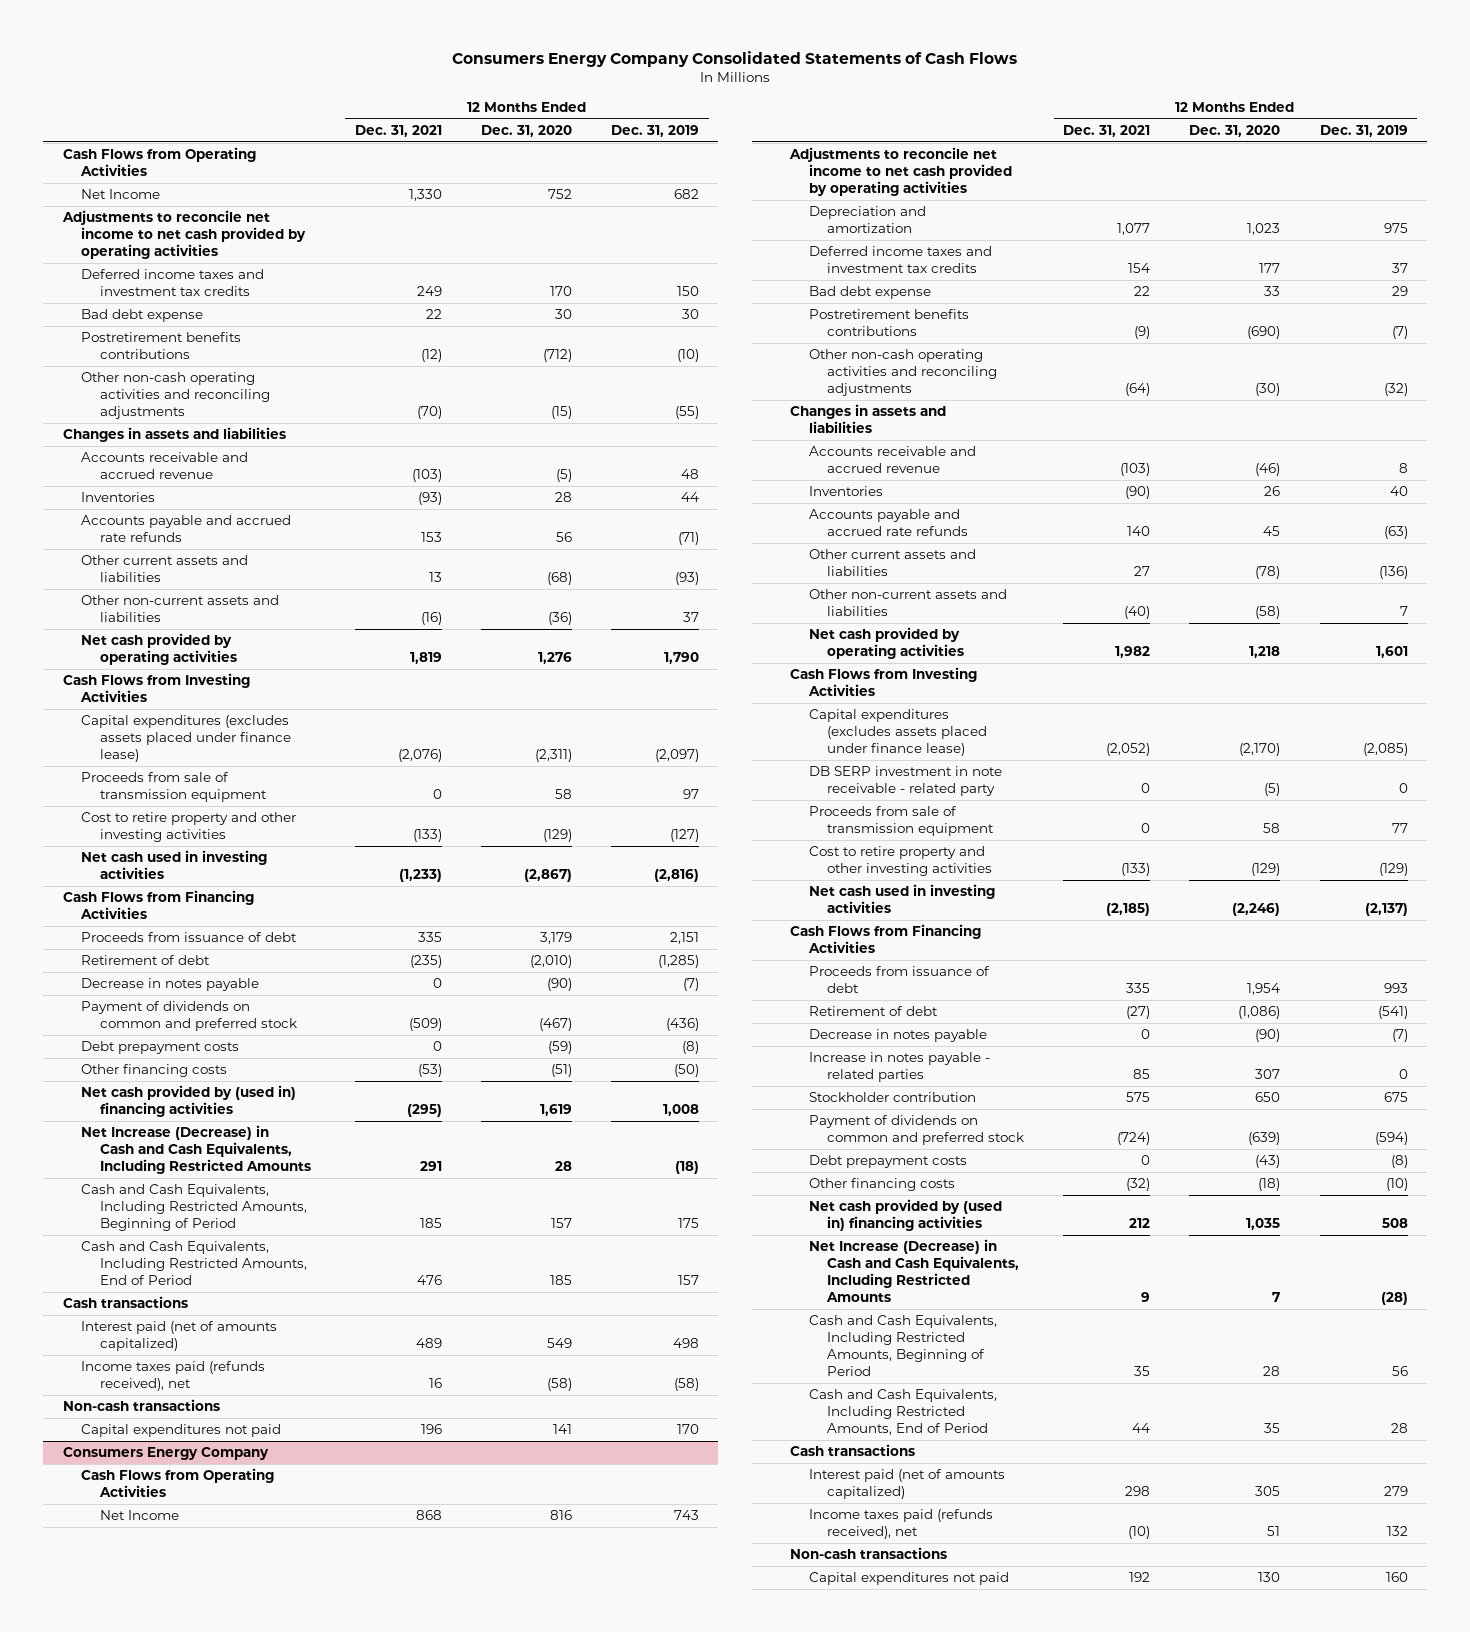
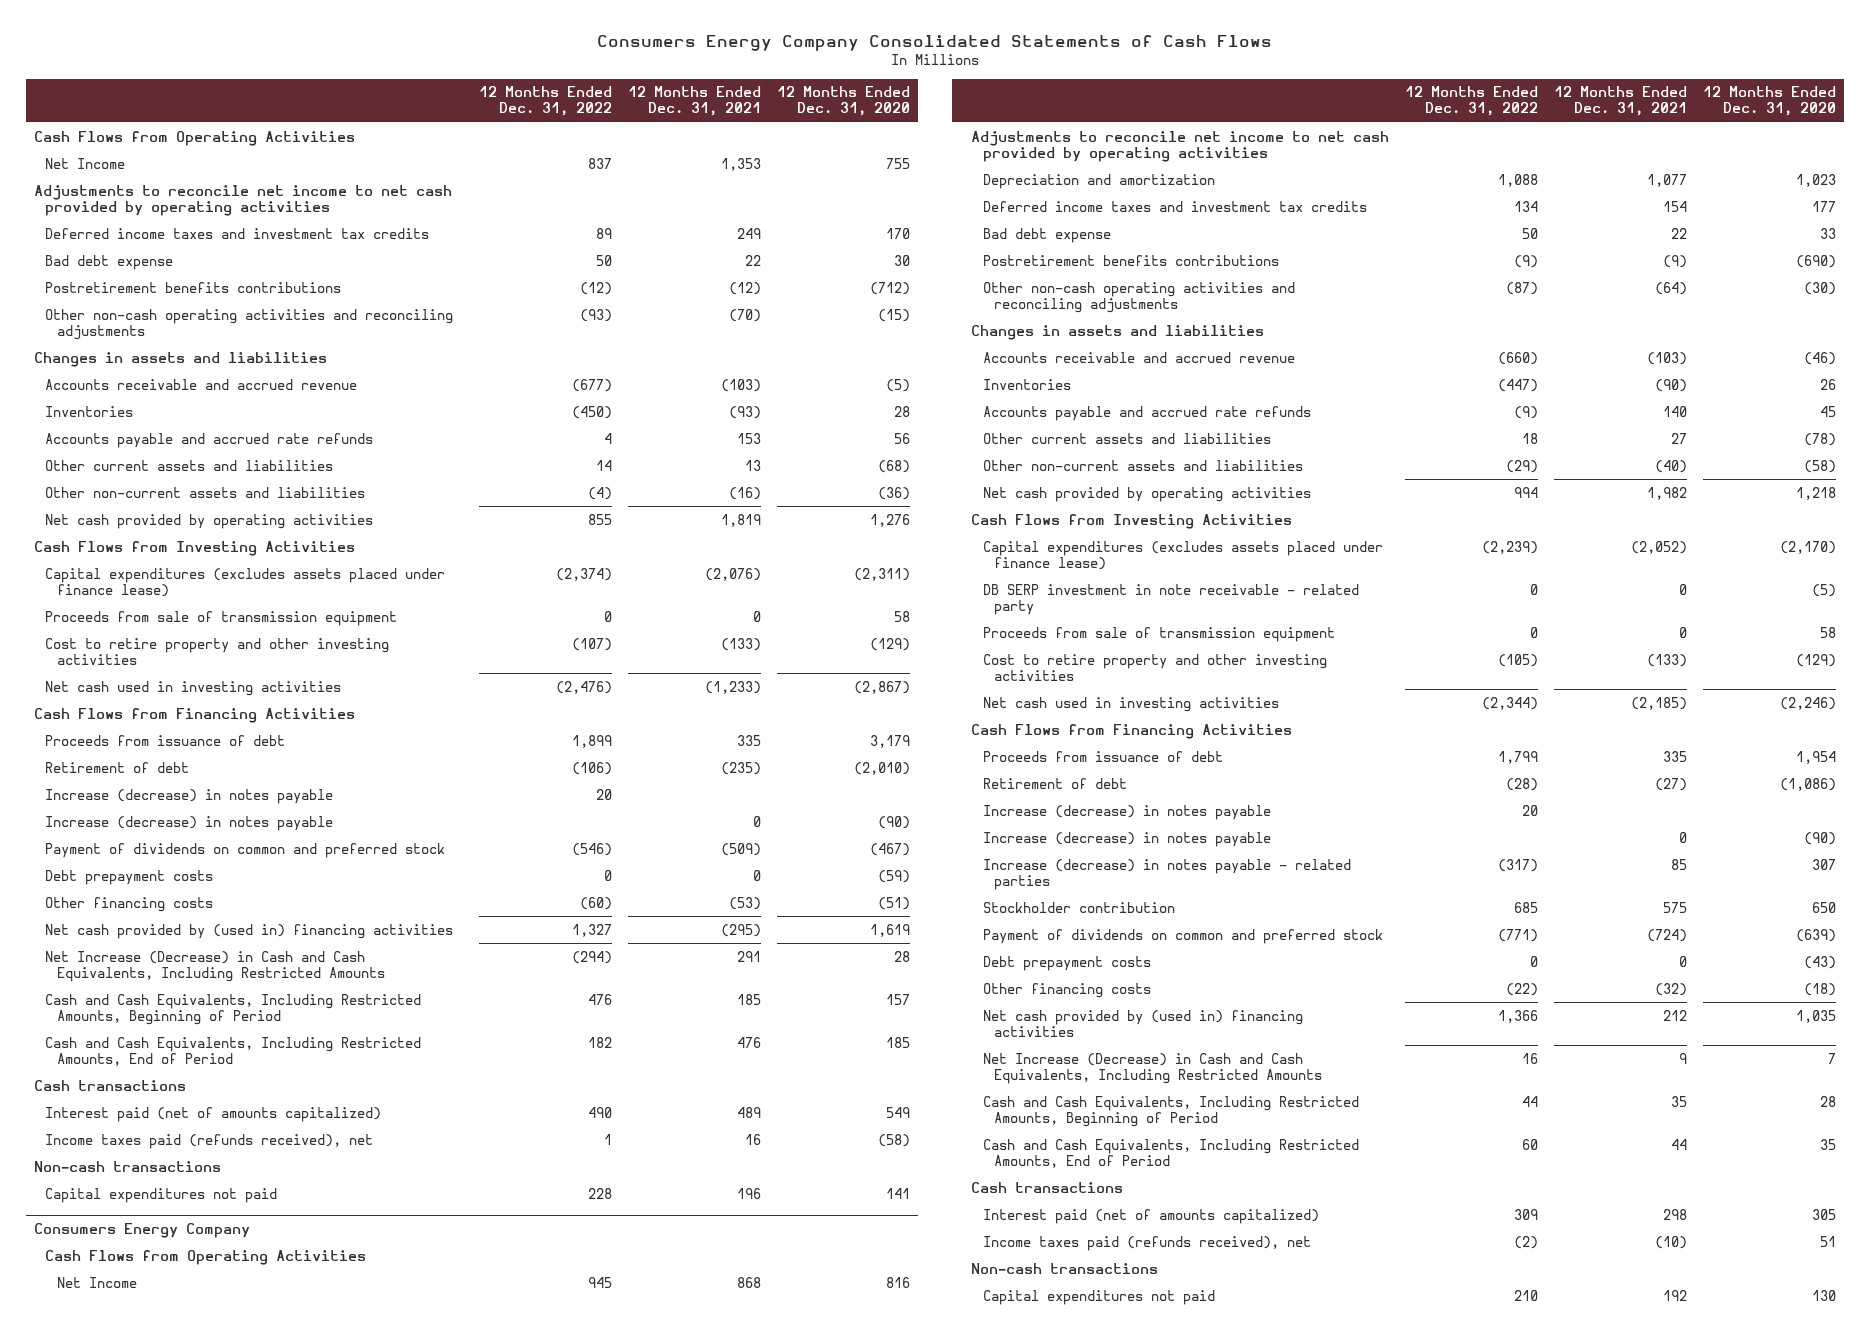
[610,125,699,138] Dec. 31, 2019 -> none
none -> [479,86,613,117] 12 Months Ended Dec. 31, 2022
[408,189,442,202] 1,330 -> [721,157,762,171] 1,353
[547,189,572,200] 752 -> [886,157,911,169] 755
none -> [45,788,334,804] Increase (decrease) in notes payable
[81,978,260,992] Decrease in notes payable -> [45,815,334,831] Increase (decrease) in notes payable
none -> [982,804,1271,820] Increase (decrease) in notes payable
[808,1029,987,1043] Decrease in notes payable -> [982,831,1271,847] Increase (decrease) in notes payable
[808,1052,990,1083] Increase in notes payable - related parties -> [982,858,1351,890] Increase (decrease) in notes payable - related parties

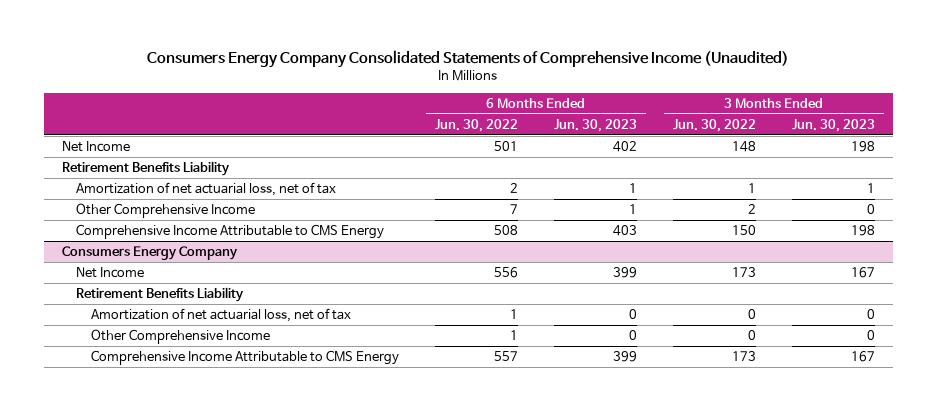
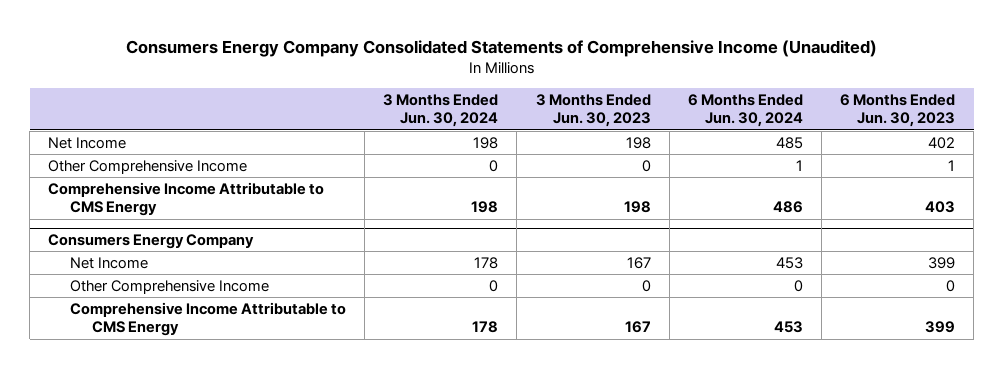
[435,118,519,132] Jun. 30, 2022 -> none
[672,118,756,132] Jun. 30, 2022 -> none
none -> [383,93,499,128] 3 Months Ended Jun. 30, 2024
none -> [687,93,803,128] 6 Months Ended Jun. 30, 2024
[61,161,230,177] Retirement Benefits Liability -> none
[76,182,337,197] Amortization of net actuarial loss, net of tax -> none
[76,287,245,303] Retirement Benefits Liability -> none
[91,308,352,323] Amortization of net actuarial loss, net of tax -> none

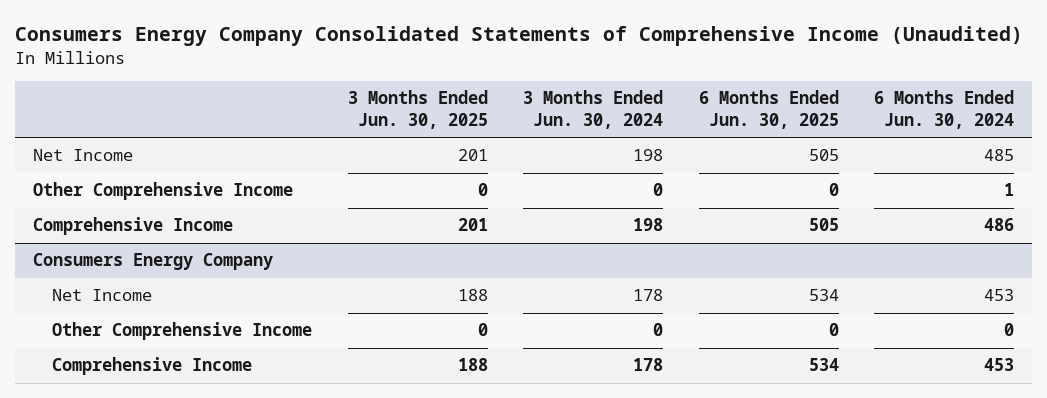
[535,93,651,128] 3 Months Ended Jun. 30, 2023 -> none
[839,93,955,128] 6 Months Ended Jun. 30, 2023 -> none
none -> [347,90,488,130] 3 Months Ended Jun. 30, 2025
none -> [698,90,839,130] 6 Months Ended Jun. 30, 2025
[48,181,325,217] Comprehensive Income Attributable to CMS Energy -> [32,217,233,236] Comprehensive Income
[70,301,347,337] Comprehensive Income Attributable to CMS Energy -> [51,357,252,376] Comprehensive Income

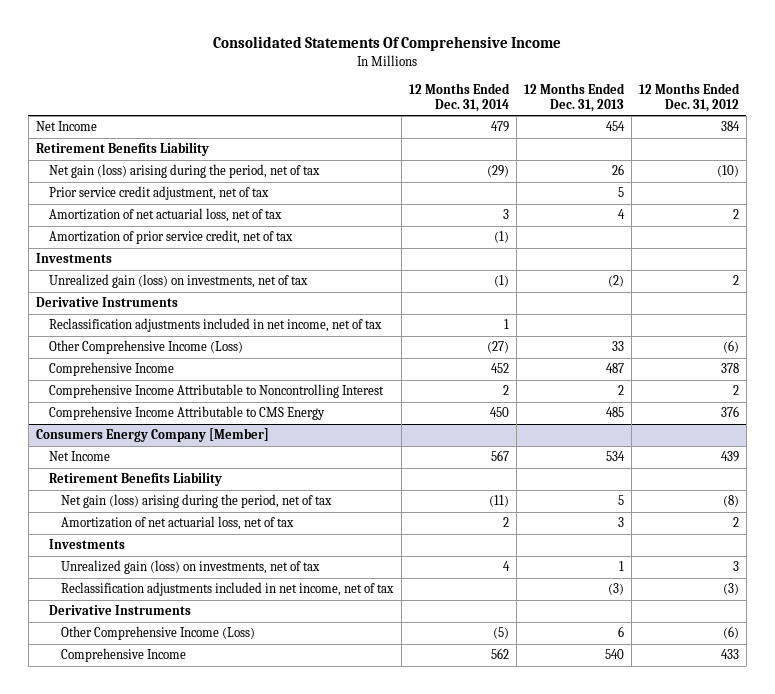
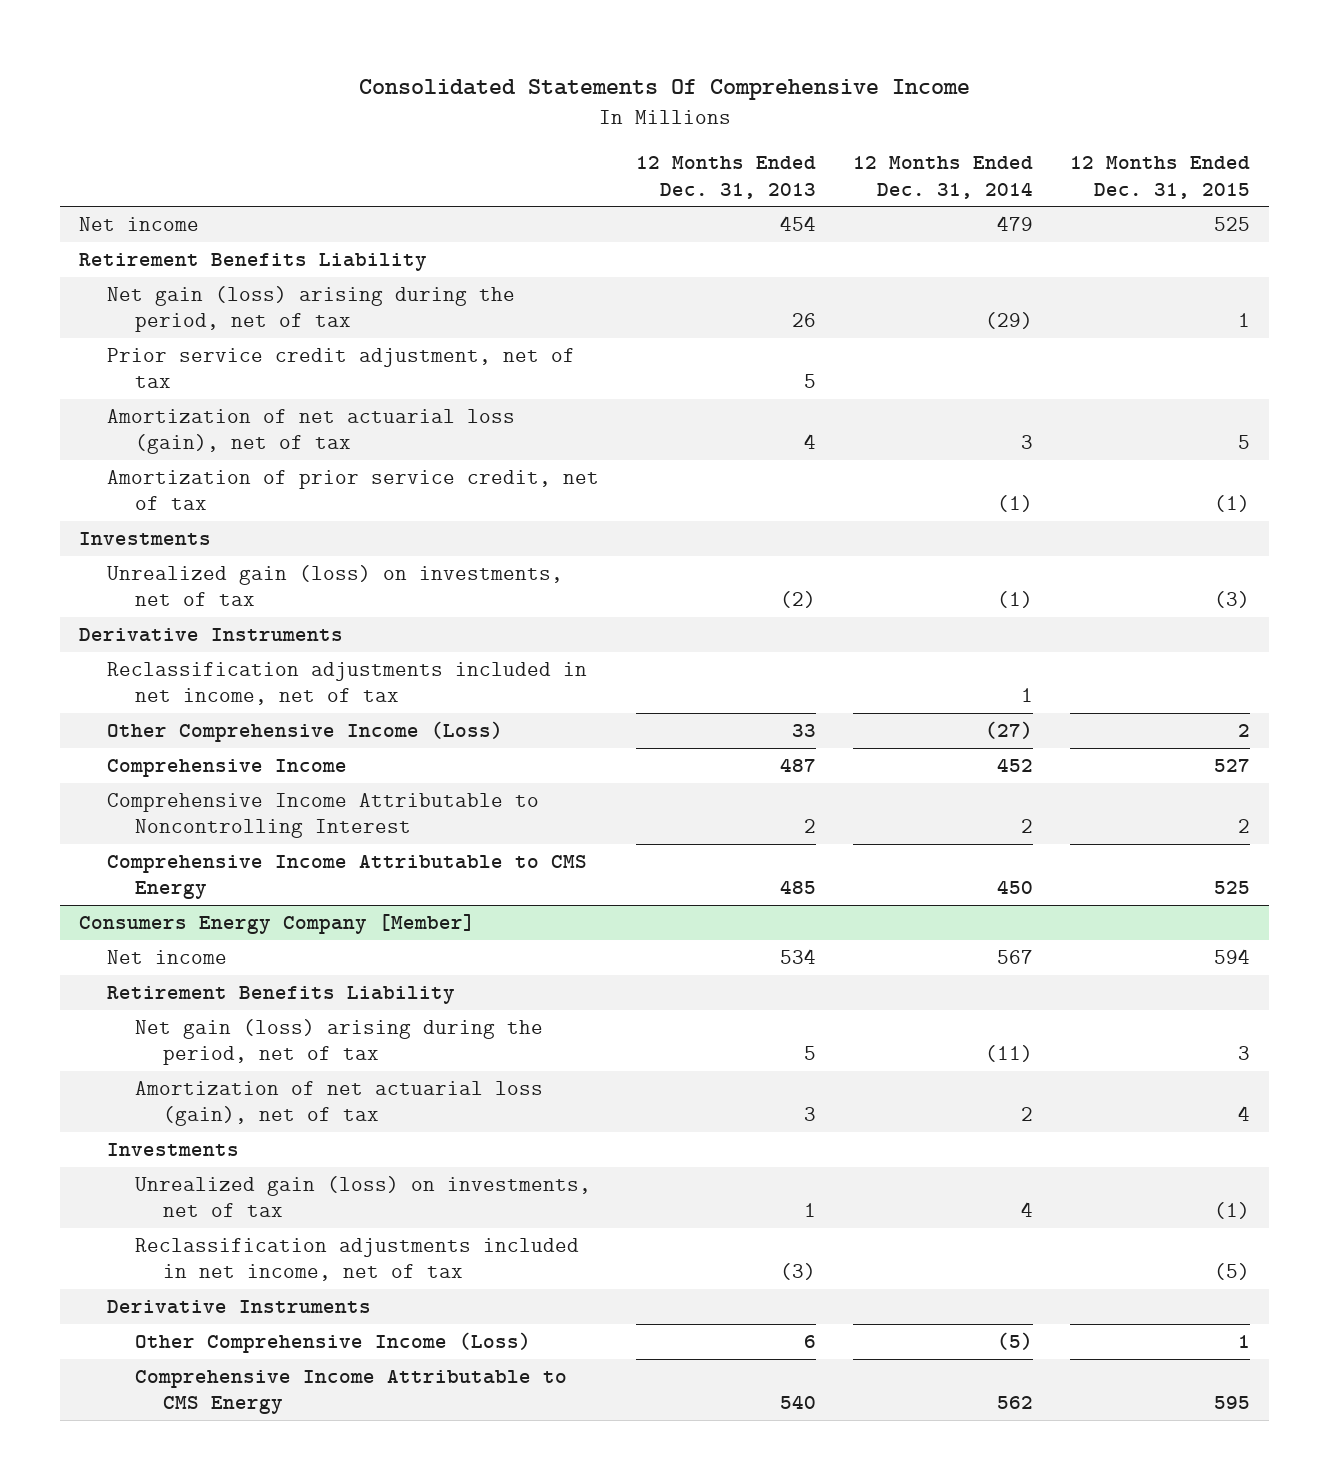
[638,82,740,112] 12 Months Ended Dec. 31, 2012 -> none
none -> [1070,156,1251,199] 12 Months Ended Dec. 31, 2015
[36,121,98,132] Net Income -> [78,217,199,232] Net income
[48,208,282,223] Amortization of net actuarial loss, net of tax -> [106,409,515,455] Amortization of net actuarial loss (gain), net of tax
[48,451,110,462] Net Income -> [106,950,227,965] Net income
[61,516,295,531] Amortization of net actuarial loss, net of tax -> [134,1081,543,1127] Amortization of net actuarial loss (gain), net of tax
[61,648,187,663] Comprehensive Income -> [134,1370,567,1415] Comprehensive Income Attributable to CMS Energy

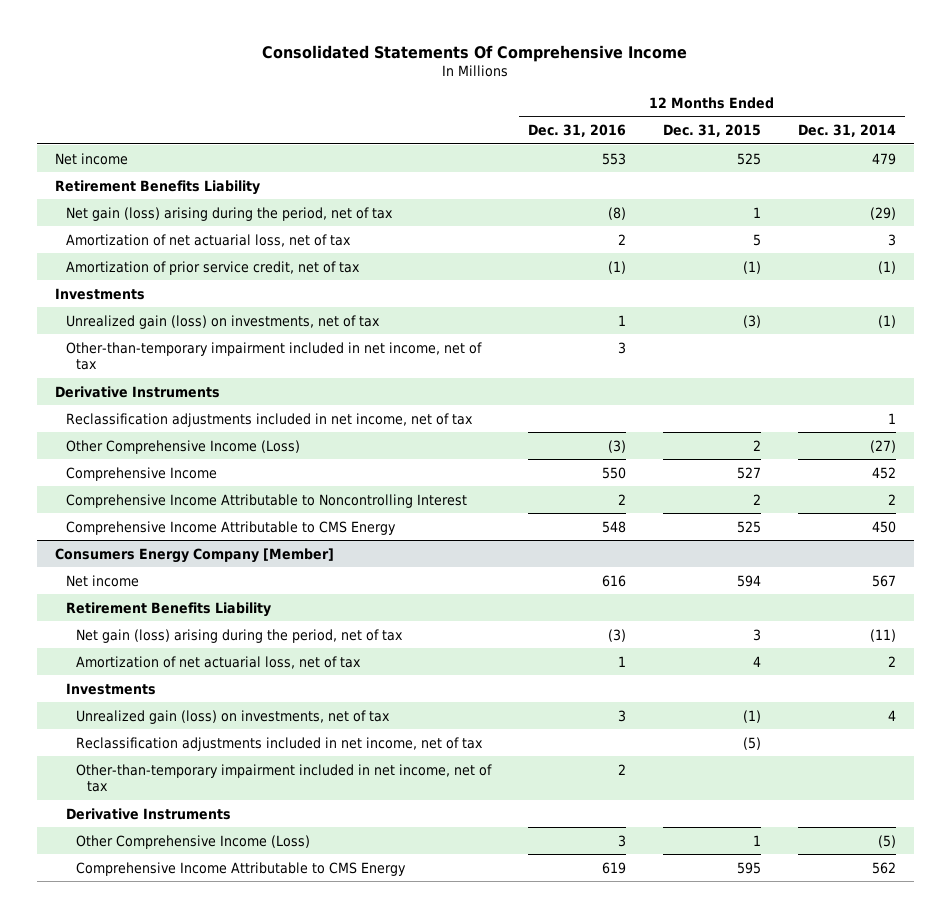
[635,156,816,199] 12 Months Ended Dec. 31, 2013 -> none
none -> [527,124,626,138] Dec. 31, 2016
[106,348,575,389] Prior service credit adjustment, net of tax -> none
[106,409,515,455] Amortization of net actuarial loss (gain), net of tax -> [65,233,351,247] Amortization of net actuarial loss, net of tax
none -> [65,341,482,371] Other-than-temporary impairment included in net income, net of tax
[134,1081,543,1127] Amortization of net actuarial loss (gain), net of tax -> [76,655,362,669] Amortization of net actuarial loss, net of tax
none -> [76,763,493,793] Other-than-temporary impairment included in net income, net of tax

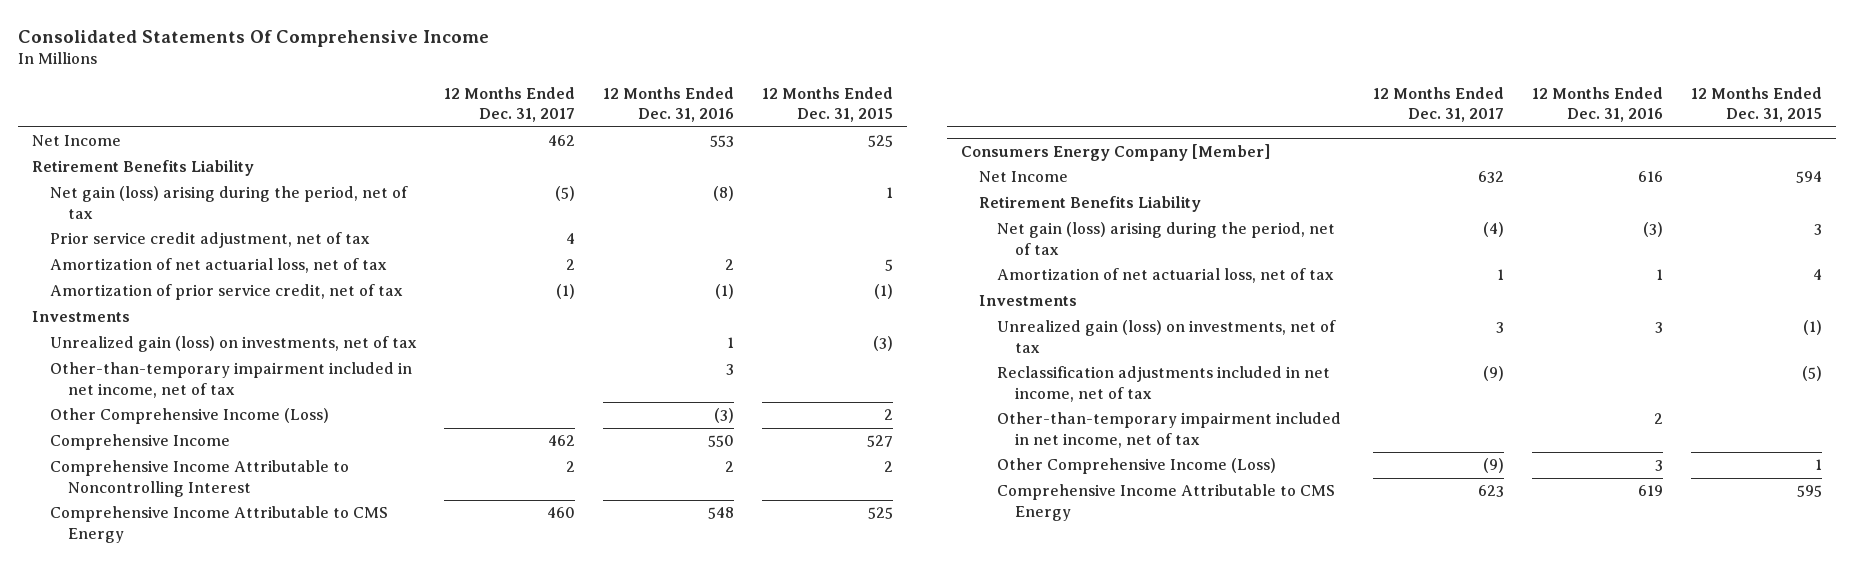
[797,124,896,138] Dec. 31, 2014 -> none
none -> [443,86,575,123] 12 Months Ended Dec. 31, 2017
[55,152,129,165] Net income -> [31,135,121,147] Net Income
none -> [49,232,370,249] Prior service credit adjustment, net of tax
[55,385,221,398] Derivative Instruments -> none
[65,412,473,427] Reclassification adjustments included in net income, net of tax -> none
[65,574,139,587] Net income -> [979,171,1069,183] Net Income
[65,807,231,820] Derivative Instruments -> none

